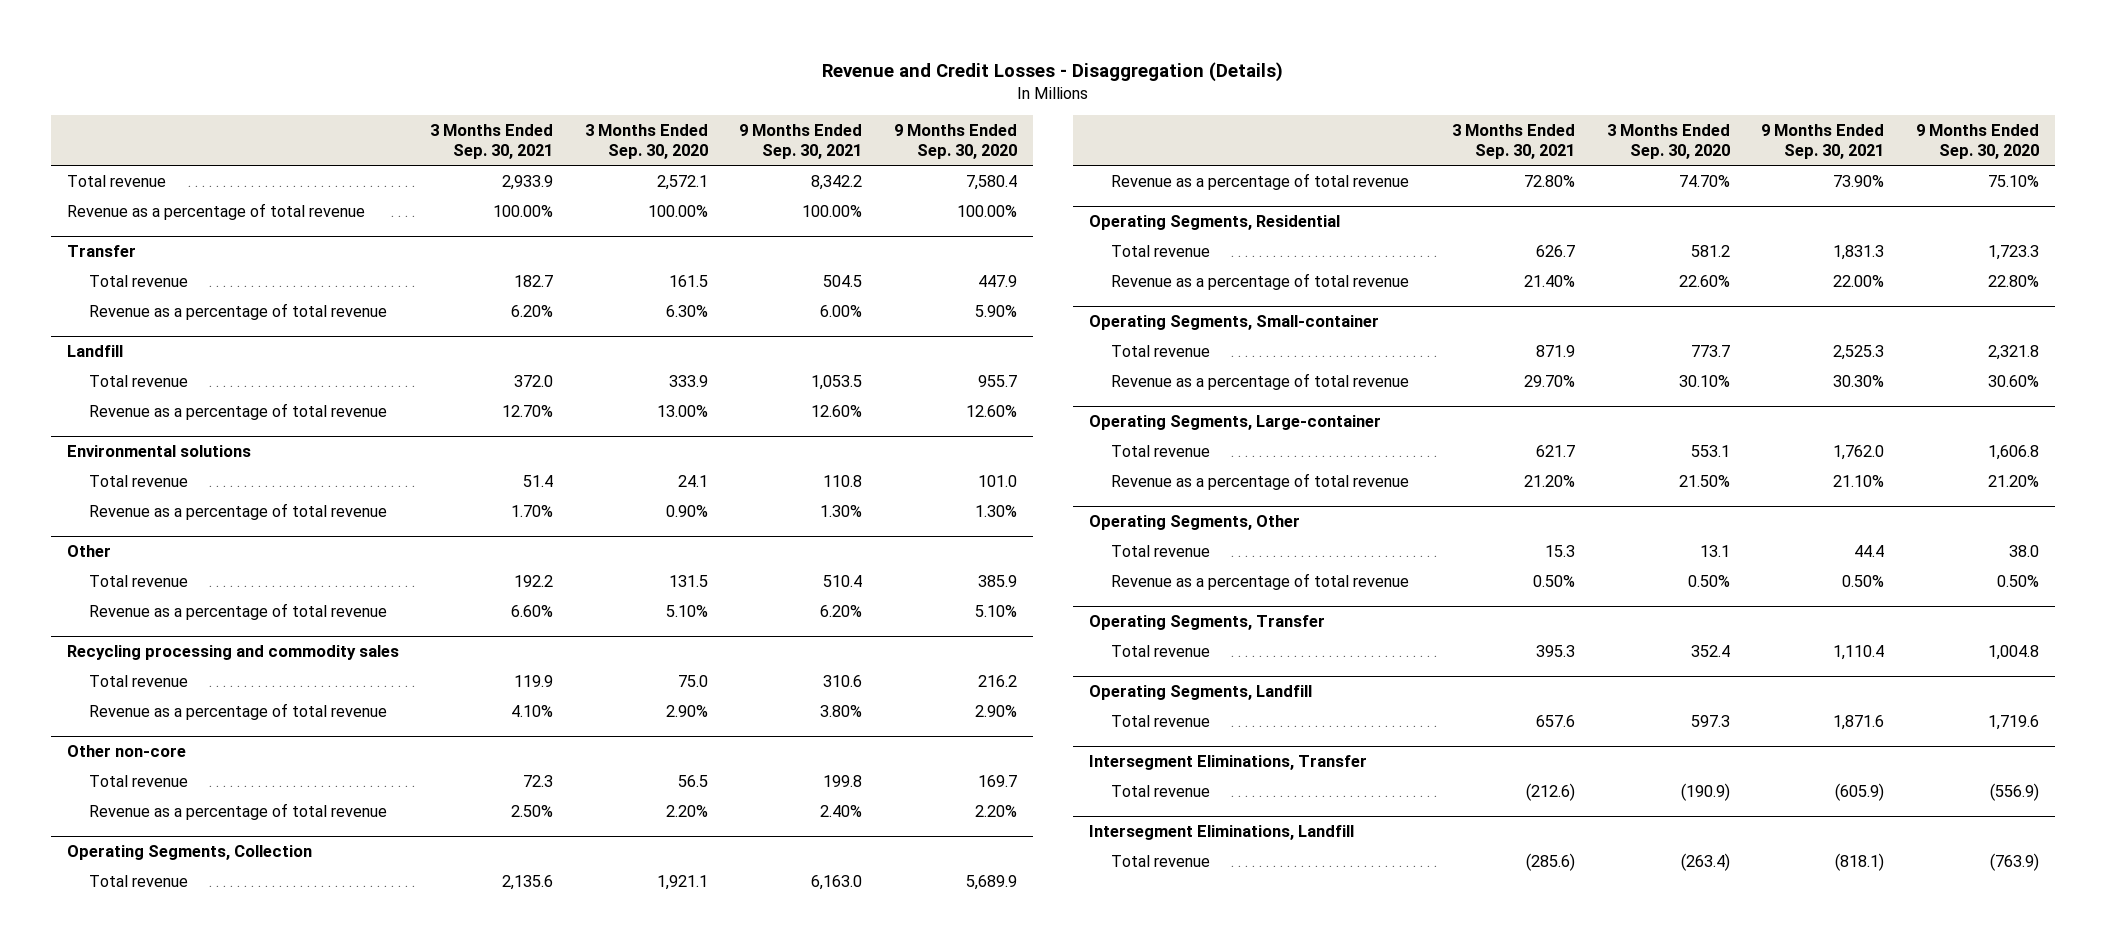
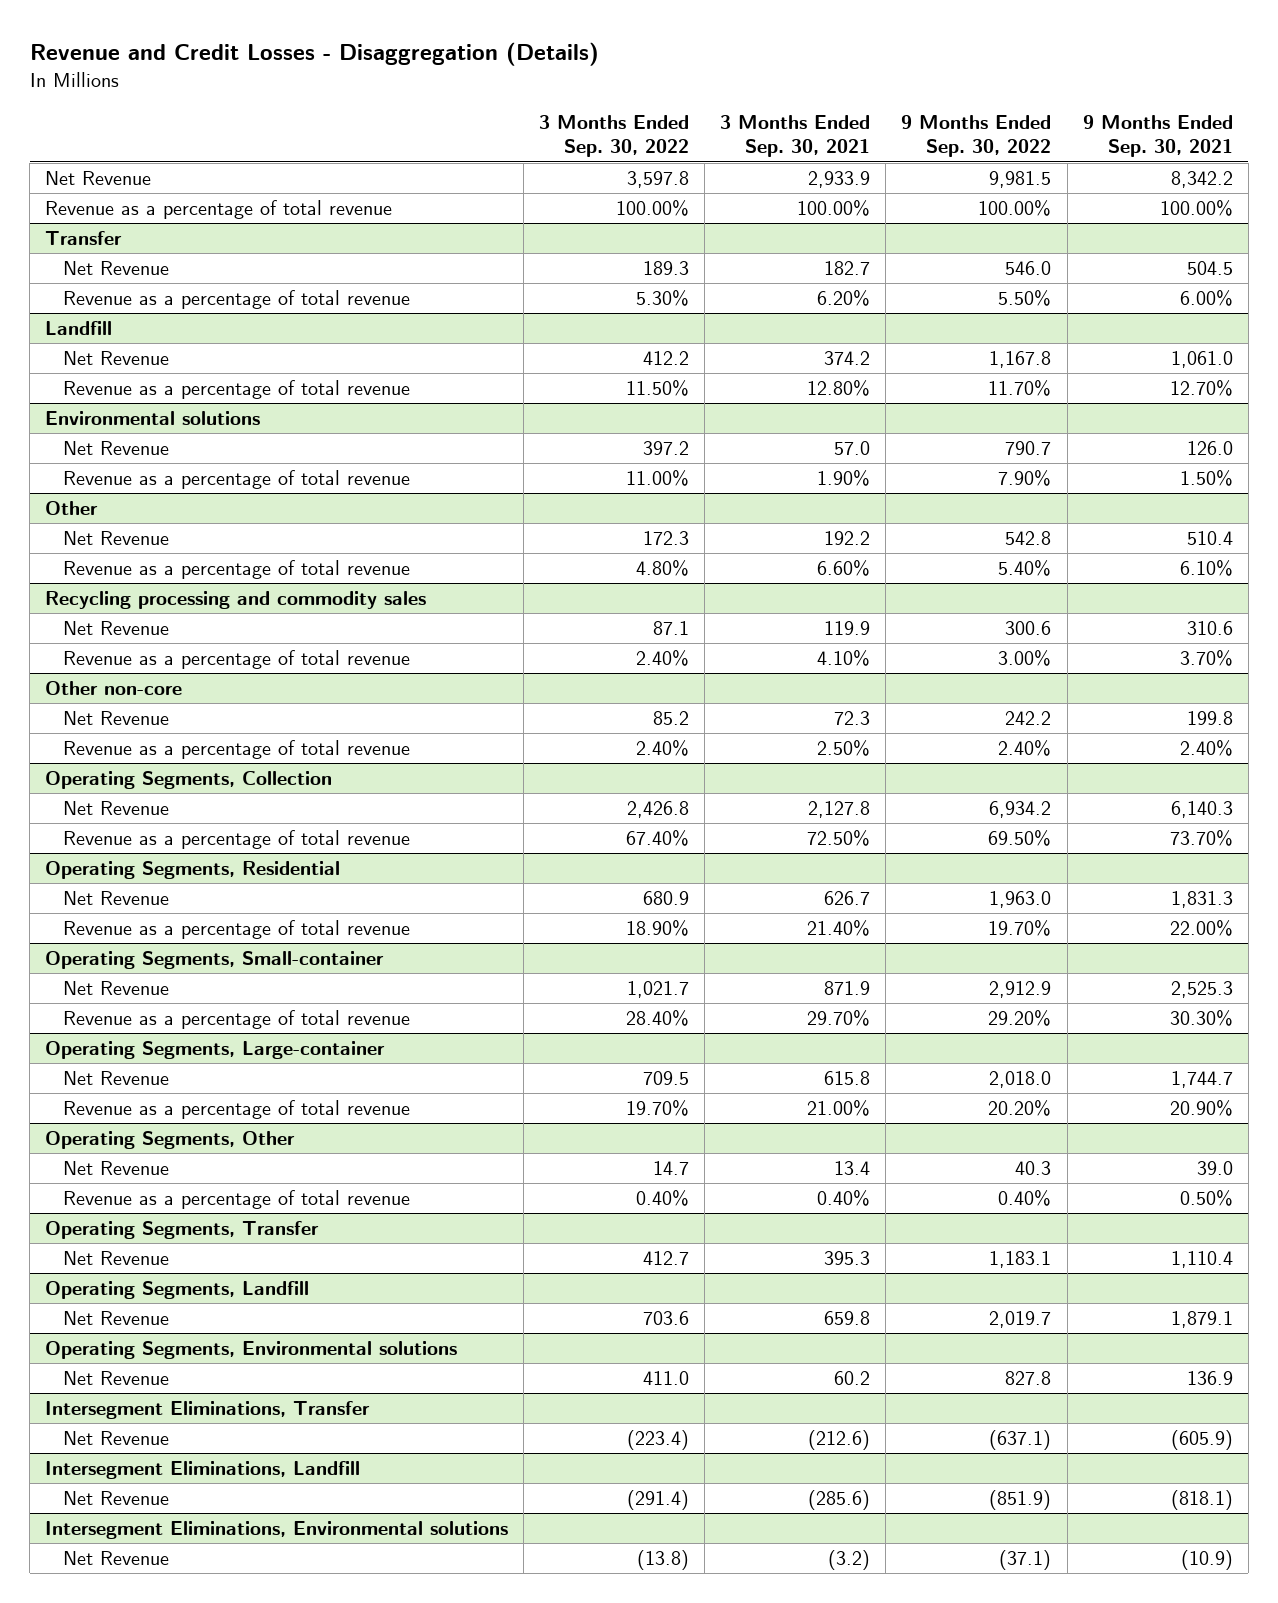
[584,123,708,159] 3 Months Ended Sep. 30, 2020 -> none
[893,123,1017,159] 9 Months Ended Sep. 30, 2020 -> none
none -> [539,114,690,158] 3 Months Ended Sep. 30, 2022
none -> [901,114,1052,158] 9 Months Ended Sep. 30, 2022
[67,174,167,187] Total revenue -> [45,170,152,185] Net Revenue
[88,274,188,287] Total revenue -> [63,260,170,275] Net Revenue
[88,374,188,387] Total revenue -> [63,350,170,365] Net Revenue
[514,374,554,387] 372.0 -> [824,350,871,365] 374.2
[811,374,863,390] 1,053.5 -> [1170,350,1233,368] 1,061.0
[502,404,554,417] 12.70% -> [807,379,871,396] 12.80%
[811,404,863,417] 12.60% -> [1169,379,1233,396] 12.70%
[88,474,188,487] Total revenue -> [63,440,170,455] Net Revenue
[523,474,554,487] 51.4 -> [834,440,871,455] 57.0
[823,474,863,487] 110.8 -> [1186,440,1233,455] 126.0
[511,504,554,517] 1.70% -> [817,469,871,486] 1.90%
[820,504,863,517] 1.30% -> [1179,469,1233,486] 1.50%
[88,574,188,587] Total revenue -> [63,530,170,545] Net Revenue
[820,604,863,617] 6.20% -> [1179,559,1233,576] 6.10%
[88,674,188,687] Total revenue -> [63,620,170,635] Net Revenue
[820,704,863,717] 3.80% -> [1179,649,1233,666] 3.70%
[88,774,188,787] Total revenue -> [63,710,170,725] Net Revenue
[88,874,188,887] Total revenue -> [63,800,170,815] Net Revenue
[502,874,554,890] 2,135.6 -> [808,800,871,818] 2,127.8
[811,874,863,890] 6,163.0 -> [1170,800,1233,818] 6,140.3
[1524,174,1576,187] 72.80% -> [807,829,871,846] 72.50%
[1833,174,1885,187] 73.90% -> [1169,829,1233,846] 73.70%
[1110,244,1210,257] Total revenue -> [63,890,170,905] Net Revenue
[1110,344,1210,357] Total revenue -> [63,980,170,995] Net Revenue
[1110,444,1210,457] Total revenue -> [63,1070,170,1085] Net Revenue
[1536,444,1576,457] 621.7 -> [824,1070,871,1085] 615.8
[1833,444,1885,460] 1,762.0 -> [1170,1070,1233,1088] 1,744.7
[1524,474,1576,487] 21.20% -> [807,1099,871,1116] 21.00%
[1833,474,1885,487] 21.10% -> [1169,1099,1233,1116] 20.90%
[1110,544,1210,557] Total revenue -> [63,1160,170,1175] Net Revenue
[1545,544,1576,557] 15.3 -> [834,1160,871,1175] 13.4
[1854,544,1885,557] 44.4 -> [1196,1160,1233,1175] 39.0
[1533,574,1576,587] 0.50% -> [817,1189,871,1206] 0.40%
[1110,644,1210,657] Total revenue -> [63,1250,170,1265] Net Revenue
[1110,714,1210,727] Total revenue -> [63,1310,170,1325] Net Revenue
[1536,714,1576,727] 657.6 -> [824,1310,871,1325] 659.8
[1833,714,1885,730] 1,871.6 -> [1170,1310,1233,1328] 1,879.1
none -> [45,1340,458,1359] Operating Segments, Environmental solutions
none -> [63,1370,170,1385] Net Revenue
[1110,784,1210,797] Total revenue -> [63,1430,170,1445] Net Revenue
[1110,854,1210,867] Total revenue -> [63,1490,170,1505] Net Revenue
none -> [45,1520,509,1539] Intersegment Eliminations, Environmental solutions
none -> [63,1550,170,1565] Net Revenue

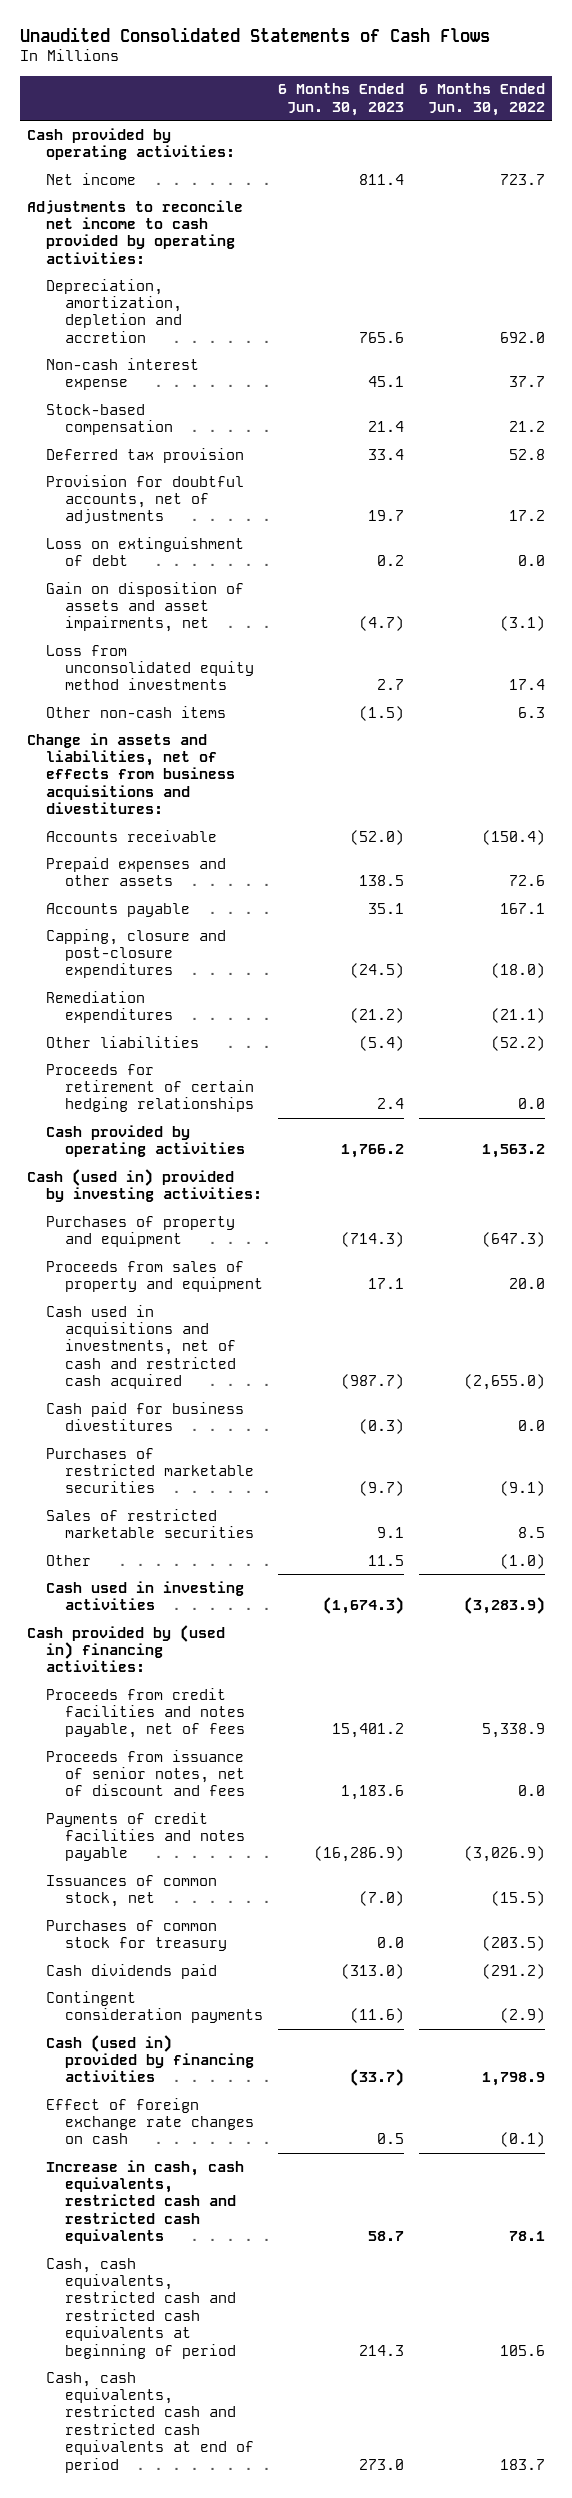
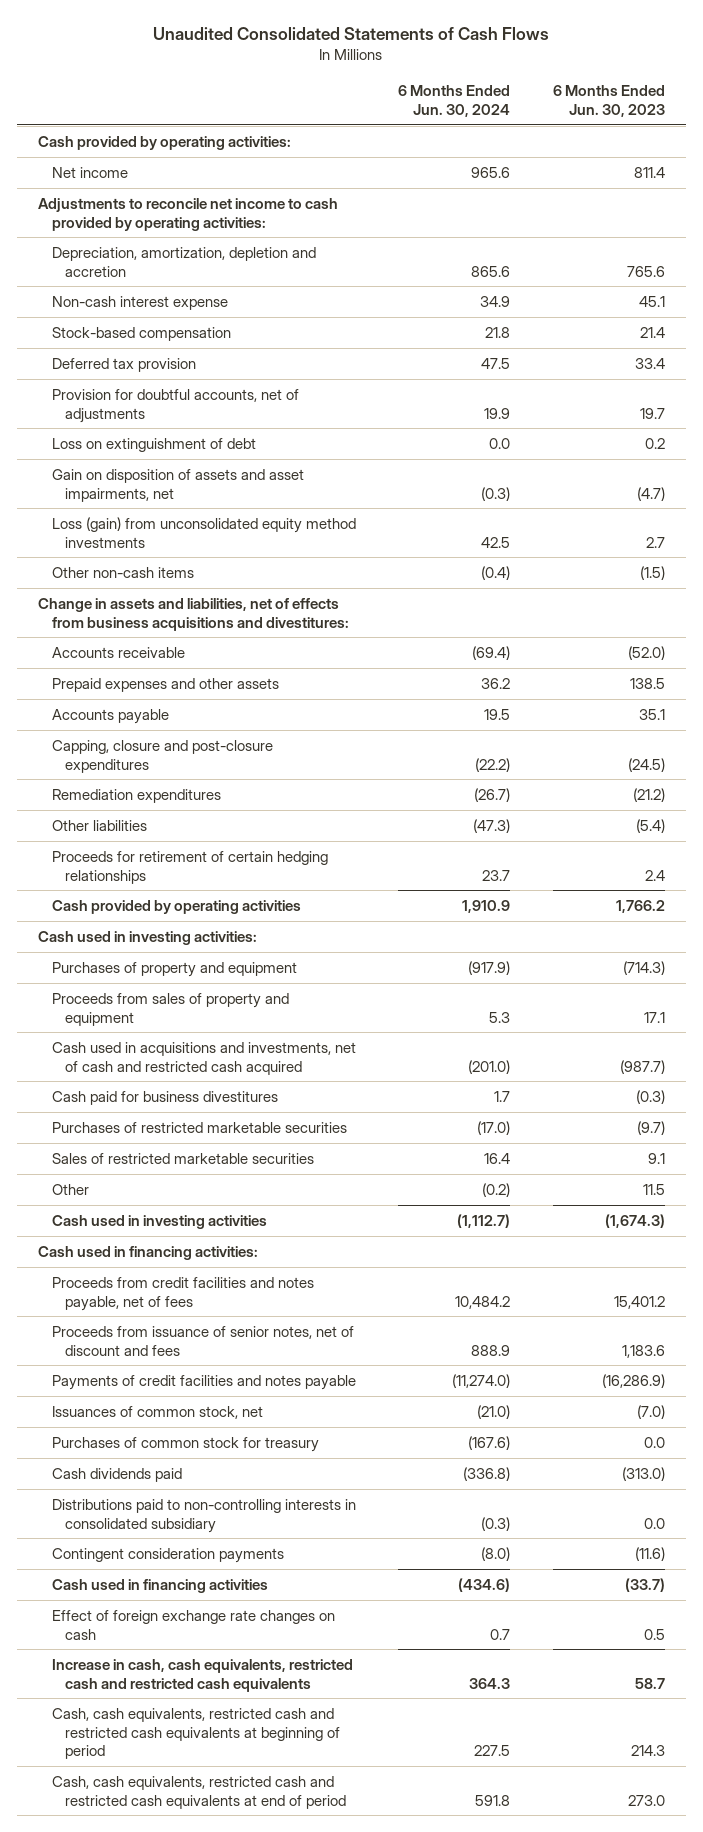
[418,83,545,116] 6 Months Ended Jun. 30, 2022 -> none
none -> [398,85,511,118] 6 Months Ended Jun. 30, 2024
[46,644,255,691] Loss from unconsolidated equity method investments -> [51,516,356,548] Loss (gain) from unconsolidated equity method investments
[27,1168,263,1203] Cash (used in) provided by investing activities: -> [38,930,258,945] Cash used in investing activities:
[27,1624,226,1673] Cash provided by (used in) financing activities: -> [38,1245,259,1260] Cash used in financing activities:
none -> [51,1498,356,1533] Distributions paid to non-controlling interests in consolidated subsidiary
[46,2034,255,2083] Cash (used in) provided by financing activities -> [51,1578,268,1593] Cash used in financing activities

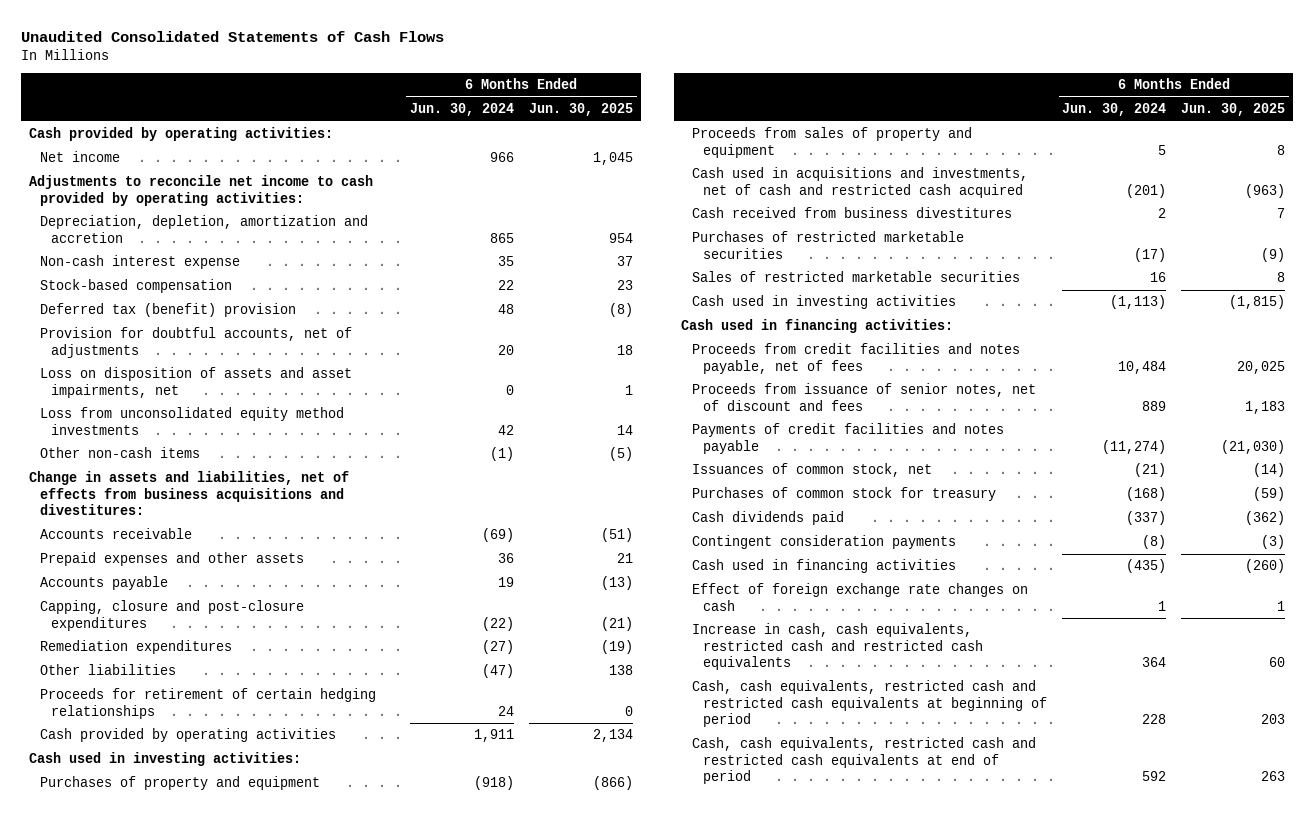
[552,85,665,118] 6 Months Ended Jun. 30, 2023 -> none
none -> [528,103,633,117] Jun. 30, 2025
[471,166,511,178] 965.6 -> [489,152,514,163] 966
[51,437,256,452] Loss on extinguishment of debt -> none
[51,246,316,277] Depreciation, amortization, depletion and accretion -> [39,215,368,243] Depreciation, depletion, amortization and accretion
[471,265,511,277] 865.6 -> [489,232,514,243] 865
[480,295,511,307] 34.9 -> [497,256,514,267] 35
[485,326,511,338] 21.8 -> [497,280,514,291] 22
[51,357,196,372] Deferred tax provision -> [39,303,296,318] Deferred tax (benefit) provision
[481,357,511,369] 47.5 -> [497,304,514,315] 48
[484,407,511,419] 19.9 -> [497,344,514,355] 20
[51,468,304,502] Gain on disposition of assets and asset impairments, net -> [39,367,352,398] Loss on disposition of assets and asset impairments, net
[481,486,511,501] (0.3) -> [505,384,514,395] 0
[51,516,356,548] Loss (gain) from unconsolidated equity method investments -> [39,407,344,435] Loss from unconsolidated equity method investments
[481,536,511,548] 42.5 -> [497,424,514,435] 42
[481,565,511,580] (0.4) -> [489,447,514,462] (1)
[472,645,511,660] (69.4) -> [481,528,514,543] (69)
[481,677,511,689] 36.2 -> [497,553,514,564] 36
[484,708,511,720] 19.5 -> [497,577,514,588] 19
[475,757,511,772] (22.2) -> [481,616,514,631] (22)
[474,787,511,802] (26.7) -> [481,640,514,655] (27)
[473,818,511,833] (47.3) -> [481,664,514,679] (47)
[482,869,511,881] 23.7 -> [497,705,514,716] 24
[462,899,511,913] 1,910.9 -> [473,729,514,743] 1,911
[51,1183,89,1195] Other -> none
[468,960,511,975] (917.9) -> [473,776,514,791] (918)
[489,1011,511,1023] 5.3 -> [1158,144,1167,155] 5
[468,1059,511,1074] (201.0) -> [1126,183,1167,198] (201)
[51,1090,278,1105] Cash paid for business divestitures -> [692,207,1013,219] Cash received from business divestitures
[494,1090,511,1102] 1.7 -> [1158,208,1167,219] 2
[477,1120,511,1135] (17.0) -> [1134,247,1167,262] (17)
[484,1152,511,1164] 16.4 -> [1150,272,1167,283] 16
[457,1213,511,1228] (1,112.7) -> [1110,295,1167,310] (1,113)
[51,1498,356,1533] Distributions paid to non-controlling interests in consolidated subsidiary -> none
[455,1295,511,1309] 10,484.2 -> [1118,360,1167,374] 10,484
[471,1344,511,1356] 888.9 -> [1142,400,1167,411] 889
[452,1373,511,1388] (11,274.0) -> [1102,439,1167,454] (11,274)
[477,1404,511,1419] (21.0) -> [1134,463,1167,478] (21)
[468,1435,511,1450] (167.6) -> [1126,487,1167,502] (168)
[463,1466,511,1481] (336.8) -> [1126,511,1167,526] (337)
[481,1546,511,1561] (8.0) -> [1142,535,1167,550] (8)
[458,1577,511,1592] (434.6) -> [1126,559,1167,574] (435)
[490,1628,511,1640] 0.7 -> [1158,600,1167,611] 1
[469,1677,511,1689] 364.3 -> [1142,657,1167,668] 364
[474,1745,511,1757] 227.5 -> [1142,714,1167,725] 228
[475,1794,511,1806] 591.8 -> [1142,771,1167,782] 592

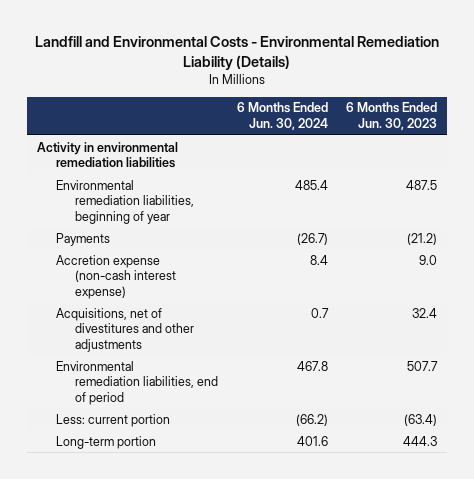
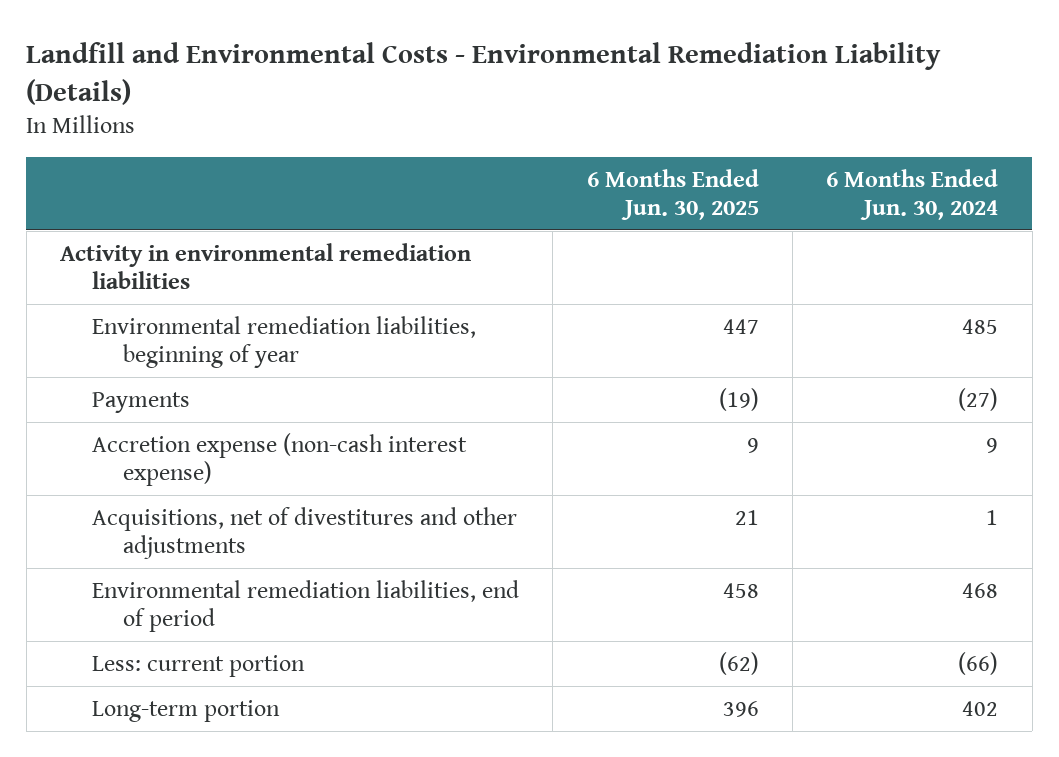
[346,102,438,130] 6 Months Ended Jun. 30, 2023 -> none
none -> [586,168,759,221] 6 Months Ended Jun. 30, 2025
[294,179,328,190] 485.4 -> [962,318,999,334] 485
[296,232,328,245] (26.7) -> [958,387,999,411] (27)
[309,254,328,265] 8.4 -> [986,437,999,453] 9
[310,307,329,318] 0.7 -> [986,509,999,525] 1
[296,360,328,371] 467.8 -> [962,582,999,598] 468
[295,413,328,426] (66.2) -> [958,651,999,675] (66)
[296,435,328,446] 401.6 -> [962,700,999,716] 402

